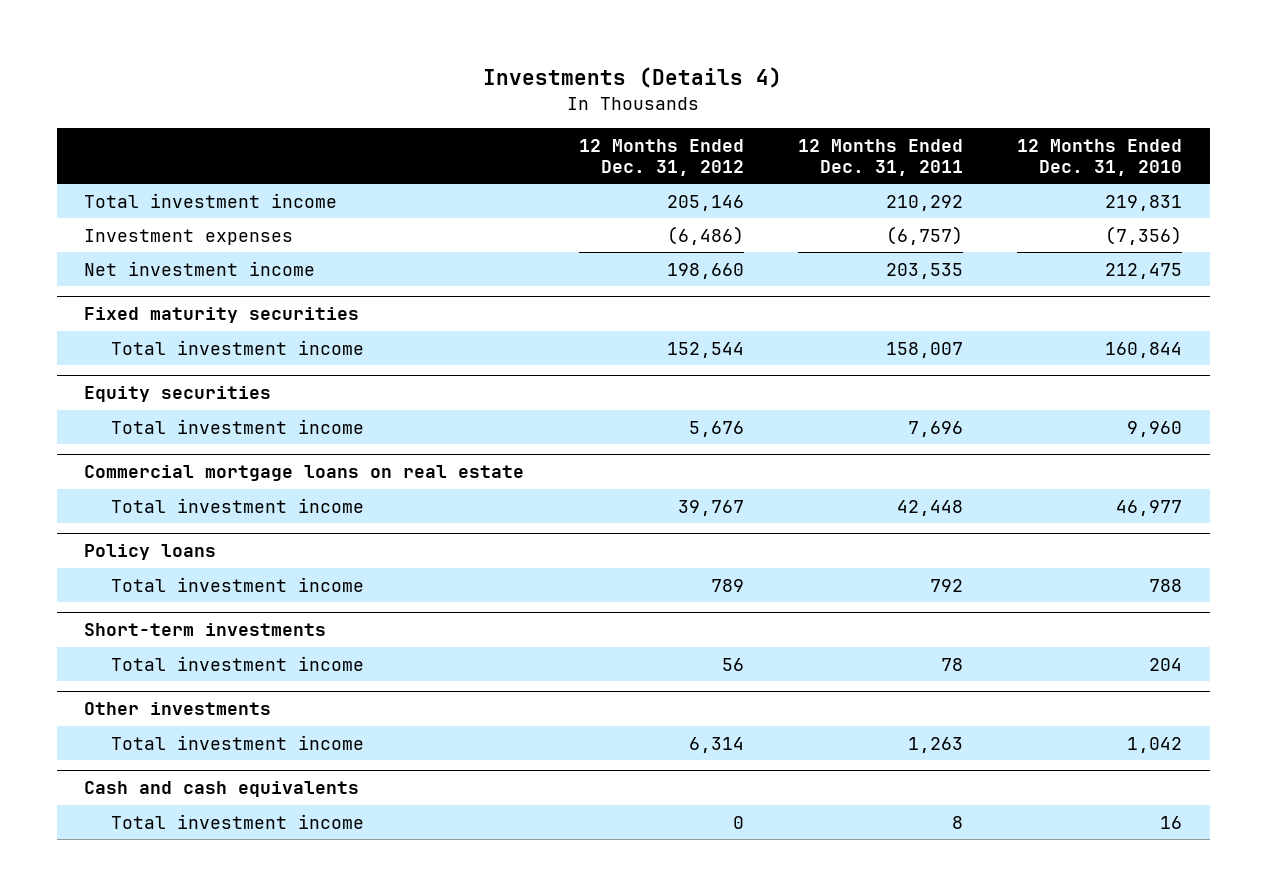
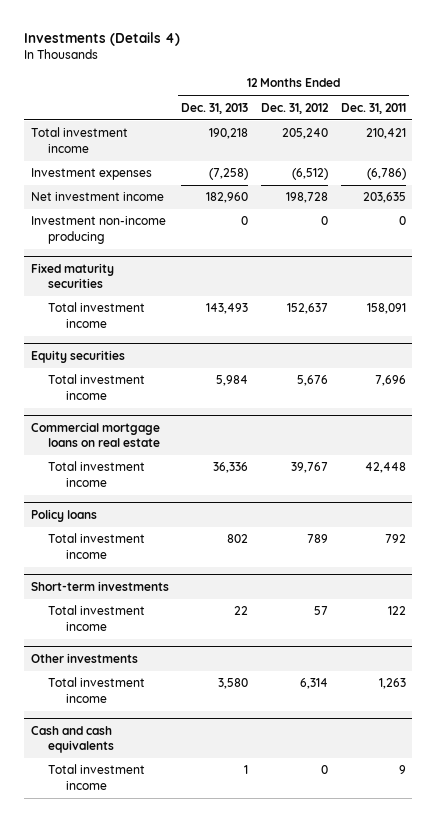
[1017,138,1183,176] 12 Months Ended Dec. 31, 2010 -> none
none -> [181,102,249,114] Dec. 31, 2013
[666,194,744,211] 205,146 -> [282,128,329,140] 205,240
[886,194,964,211] 210,292 -> [366,128,407,140] 210,421
[666,225,744,245] (6,486) -> [292,168,329,181] (6,512)
[886,225,964,245] (6,757) -> [367,168,407,181] (6,786)
[666,262,744,279] 198,660 -> [286,192,329,204] 198,728
[886,262,964,279] 203,535 -> [363,192,407,204] 203,635
none -> [30,216,166,244] Investment non-income producing
[666,341,744,358] 152,544 -> [287,303,329,315] 152,637
[886,341,964,358] 158,007 -> [367,303,407,315] 158,091
[721,657,744,671] 56 -> [314,606,329,616] 57
[941,657,964,671] 78 -> [388,606,407,616] 122
[952,815,964,829] 8 -> [399,765,407,775] 9

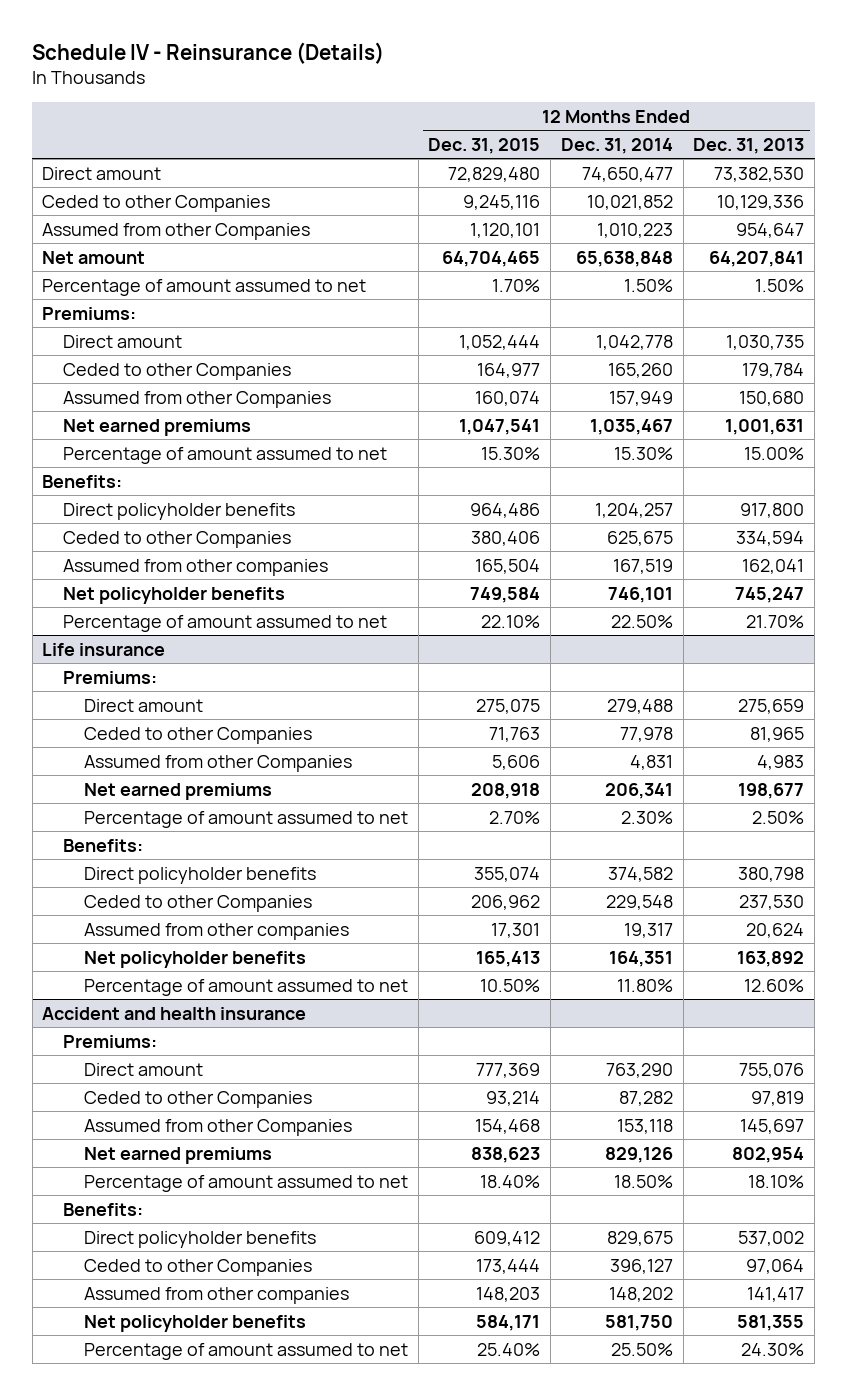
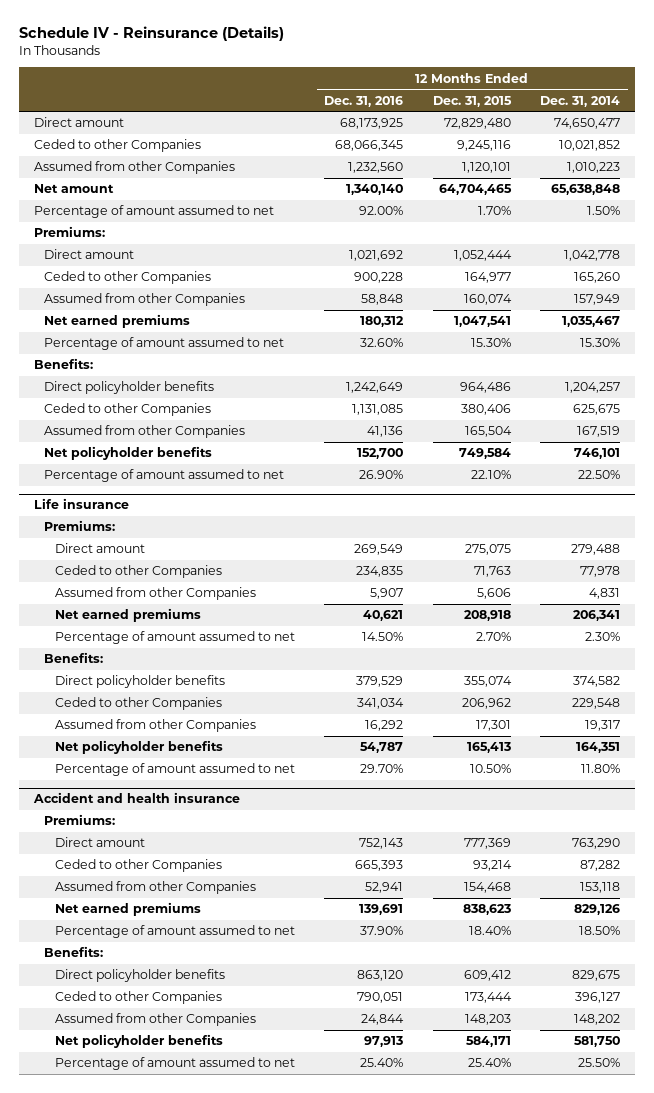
[693,137,805,154] Dec. 31, 2013 -> none
none -> [324,95,404,107] Dec. 31, 2016
[63,558,329,576] Assumed from other companies -> [44,425,246,439] Assumed from other Companies
[84,922,350,940] Assumed from other companies -> [54,719,256,733] Assumed from other Companies
[84,1286,350,1304] Assumed from other companies -> [54,1013,256,1027] Assumed from other Companies

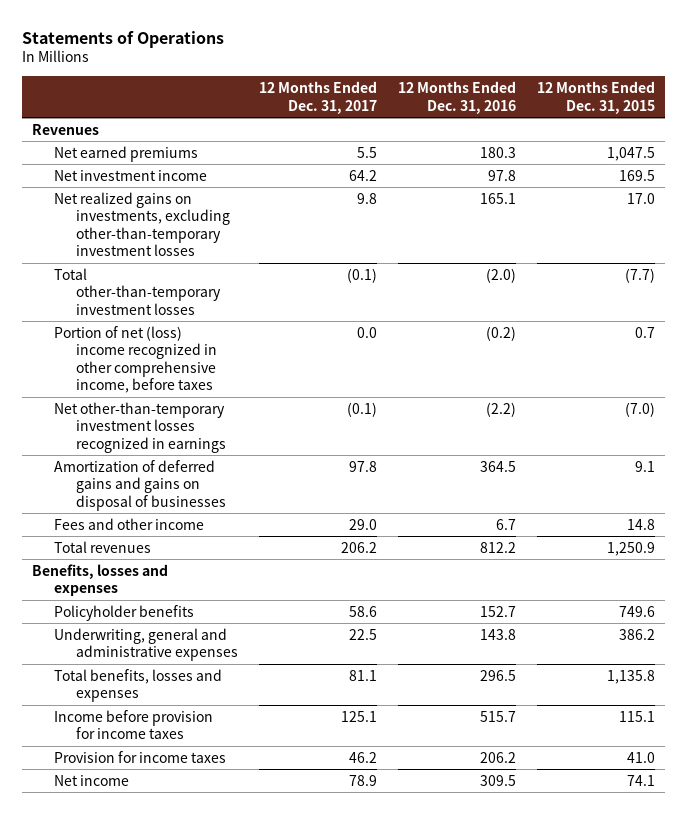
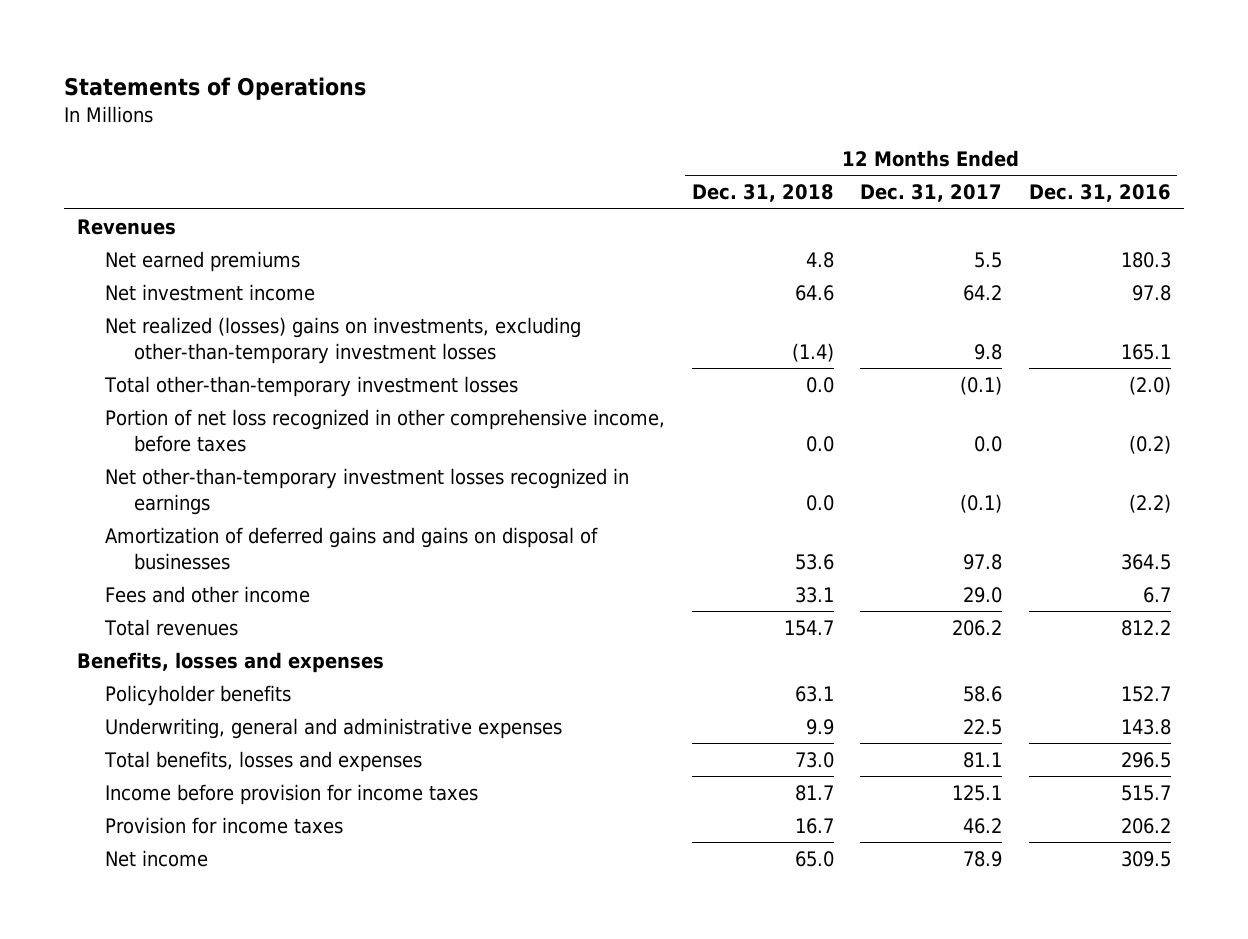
[536,81,655,114] 12 Months Ended Dec. 31, 2015 -> none
none -> [691,184,834,203] Dec. 31, 2018
[54,191,230,257] Net realized gains on investments, excluding other-than-temporary investment losses -> [105,317,582,364] Net realized (losses) gains on investments, excluding other-than-temporary investment losses
[54,325,217,394] Portion of net (loss) income recognized in other comprehensive income, before taxes -> [105,409,666,452] Portion of net loss recognized in other comprehensive income, before taxes

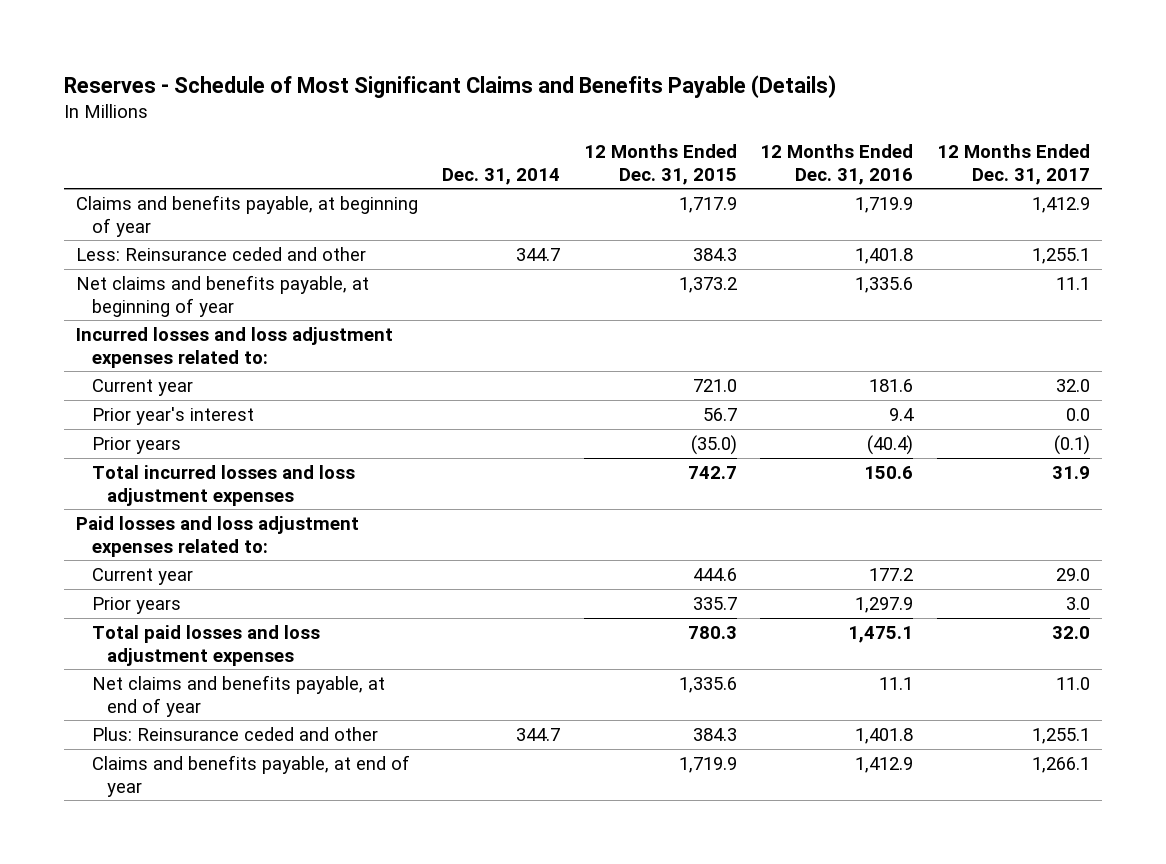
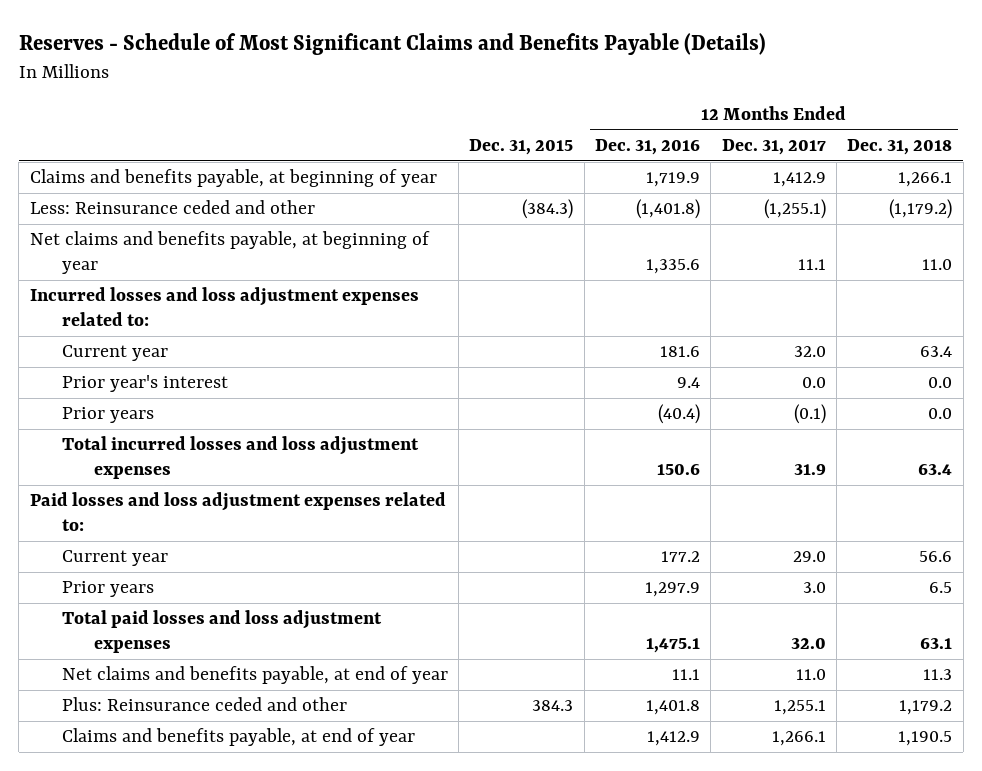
[441,167,560,185] Dec. 31, 2014 -> none
[583,143,737,185] 12 Months Ended Dec. 31, 2015 -> none
none -> [469,139,574,156] Dec. 31, 2015
none -> [847,139,953,156] Dec. 31, 2018
[855,248,914,265] 1,401.8 -> [636,199,701,220] (1,401.8)
[1032,248,1091,265] 1,255.1 -> [763,199,826,220] (1,255.1)

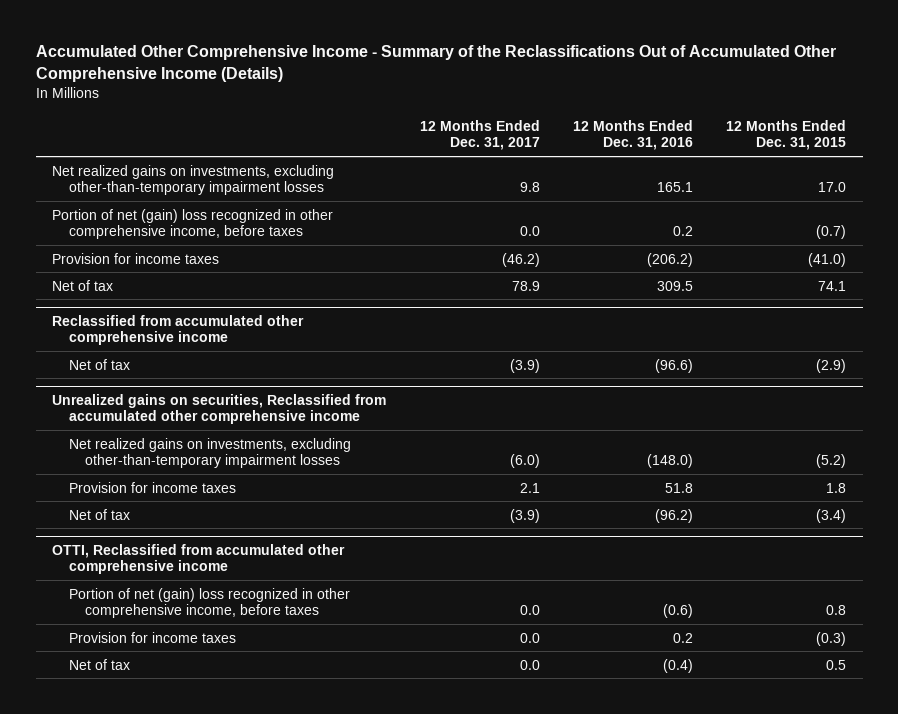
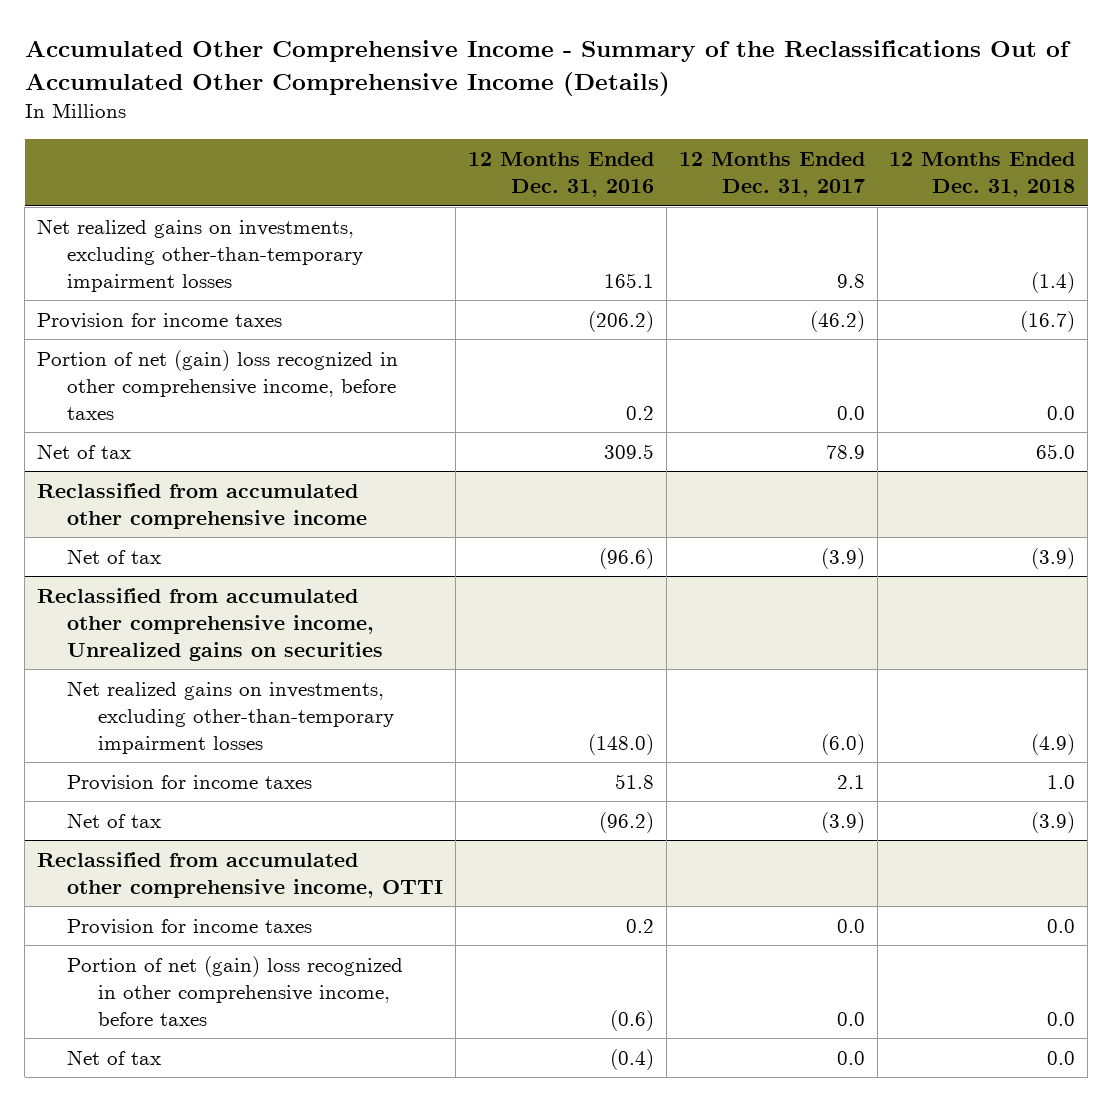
[726,119,847,151] 12 Months Ended Dec. 31, 2015 -> none
none -> [889,152,1076,198] 12 Months Ended Dec. 31, 2018
[52,208,334,239] Portion of net (gain) loss recognized in other comprehensive income, before taxes -> [36,349,398,420] Portion of net (gain) loss recognized in other comprehensive income, before taxes
[52,393,387,424] Unrealized gains on securities, Reclassified from accumulated other comprehensive income -> [36,587,384,661] Reclassified from accumulated other comprehensive income, Unrealized gains on securities
[68,587,350,618] Portion of net (gain) loss recognized in other comprehensive income, before taxes -> none
[52,543,346,574] OTTI, Reclassified from accumulated other comprehensive income -> [36,851,444,898] Reclassified from accumulated other comprehensive income, OTTI
none -> [67,955,404,1026] Portion of net (gain) loss recognized in other comprehensive income, before taxes

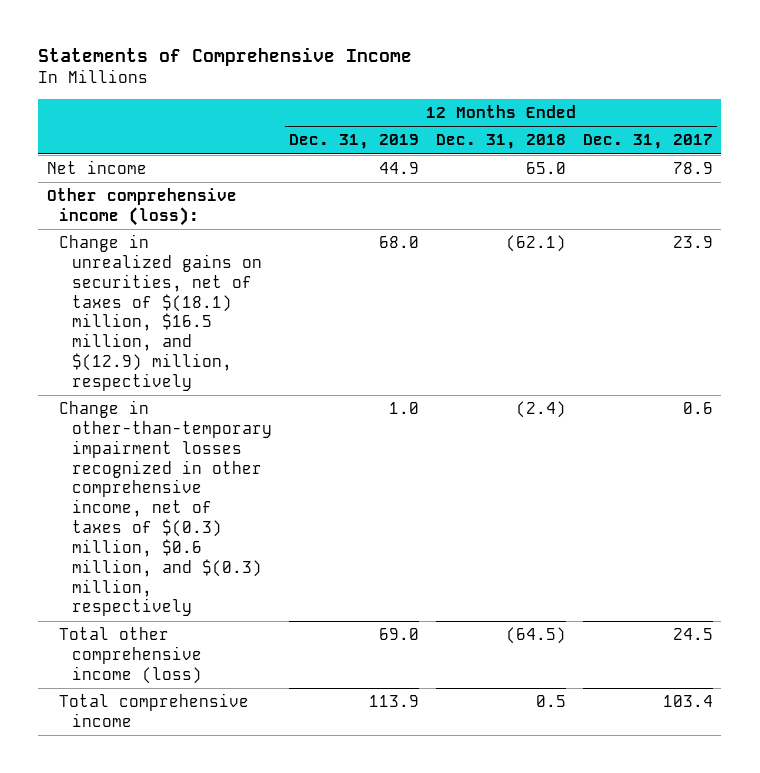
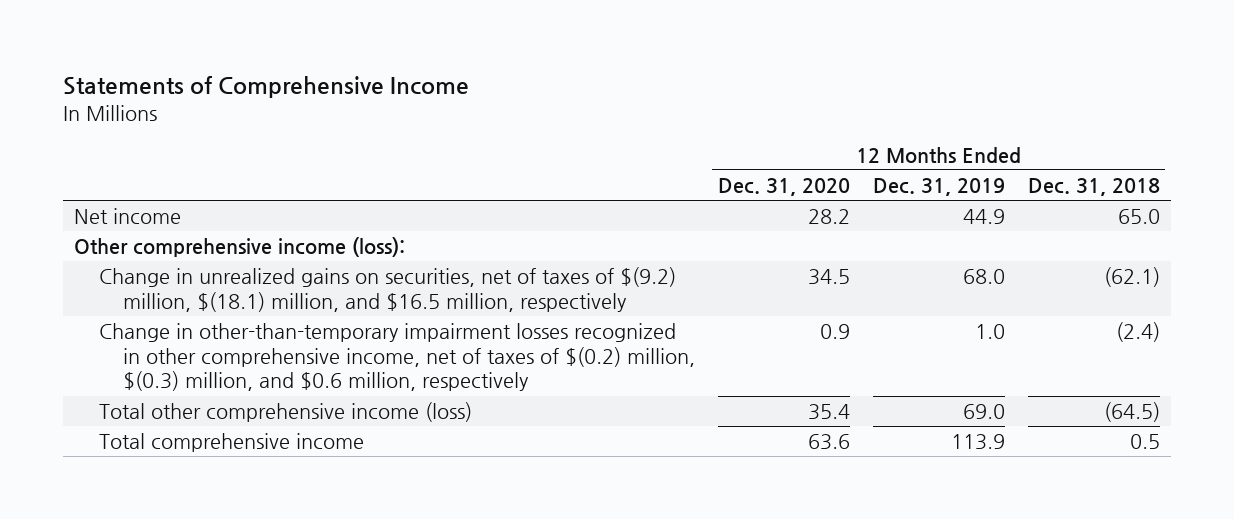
[582,134,713,150] Dec. 31, 2017 -> none
none -> [718,178,851,197] Dec. 31, 2020
[59,234,262,391] Change in unrealized gains on securities, net of taxes of $(18.1) million, $16.5 million, and $(12.9) million, respectively -> [98,267,676,312] Change in unrealized gains on securities, net of taxes of $(9.2) million, $(18.1) million, and $16.5 million, respectively
[59,400,272,617] Change in other-than-temporary impairment losses recognized in other comprehensive income, net of taxes of $(0.3) million, $0.6 million, and $(0.3) million, respectively -> [98,323,696,392] Change in other-than-temporary impairment losses recognized in other comprehensive income, net of taxes of $(0.2) million, $(0.3) million, and $0.6 million, respectively

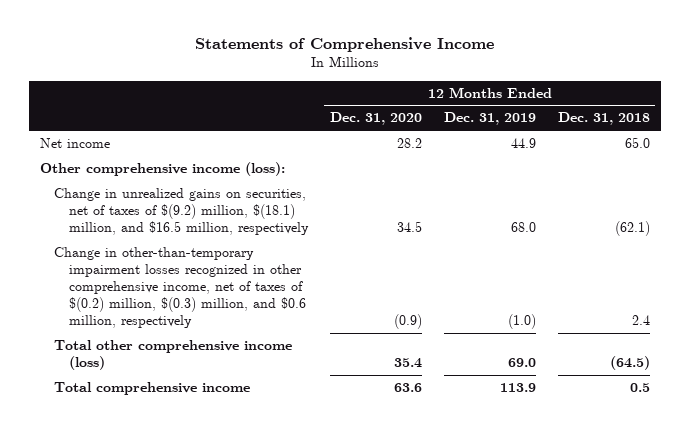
[820,324,851,340] 0.9 -> [393,314,422,330] (0.9)
[974,324,1005,340] 1.0 -> [507,314,536,330] (1.0)
[1115,322,1160,343] (2.4) -> [631,315,650,326] 2.4

